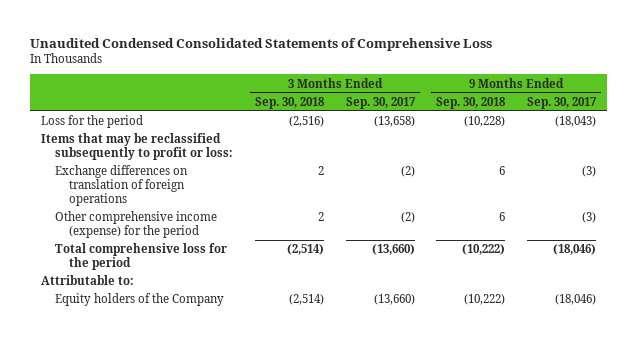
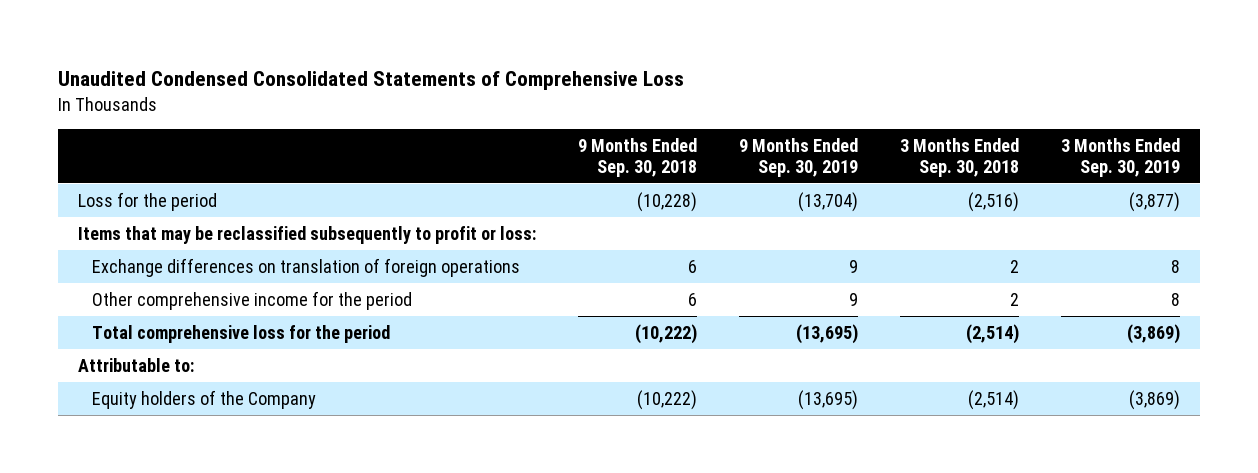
[345,96,416,109] Sep. 30, 2017 -> none
[526,96,597,109] Sep. 30, 2017 -> none
none -> [739,137,859,177] 9 Months Ended Sep. 30, 2019
none -> [1060,137,1180,177] 3 Months Ended Sep. 30, 2019
[55,211,218,239] Other comprehensive income (expense) for the period -> [92,290,413,310] Other comprehensive income for the period

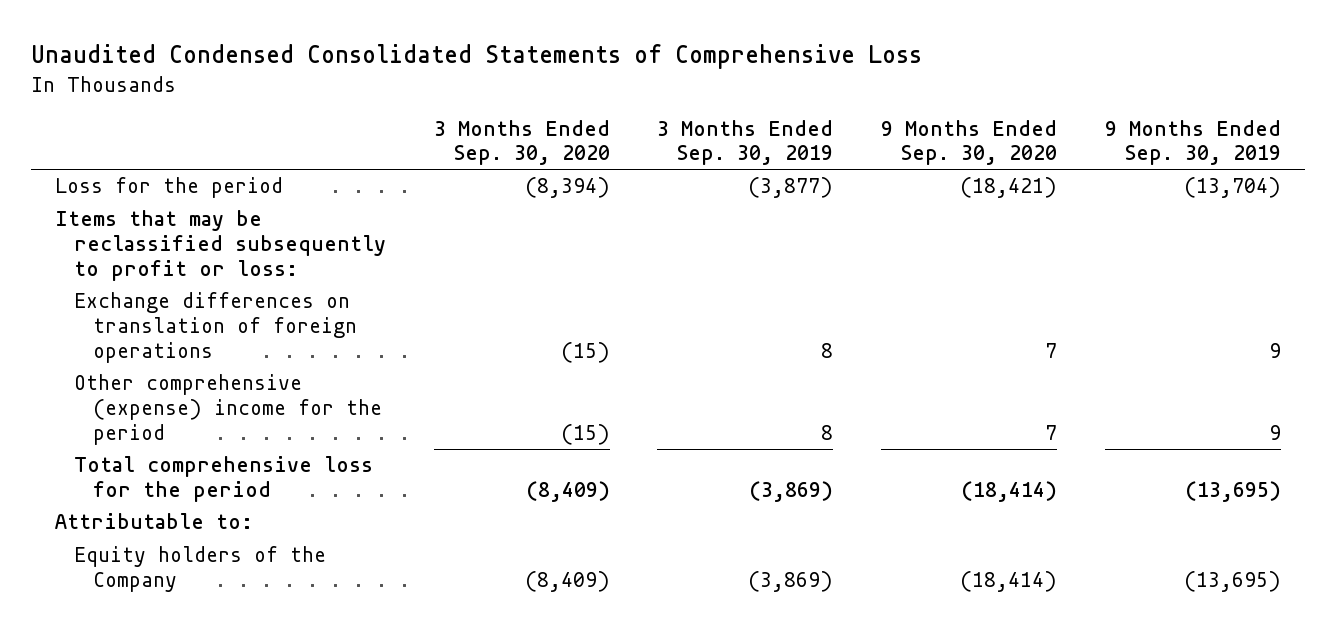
[578,137,698,177] 9 Months Ended Sep. 30, 2018 -> none
[899,137,1019,177] 3 Months Ended Sep. 30, 2018 -> none
none -> [433,119,610,166] 3 Months Ended Sep. 30, 2020
none -> [881,119,1058,166] 9 Months Ended Sep. 30, 2020
[92,290,413,310] Other comprehensive income for the period -> [73,374,382,445] Other comprehensive (expense) income for the period

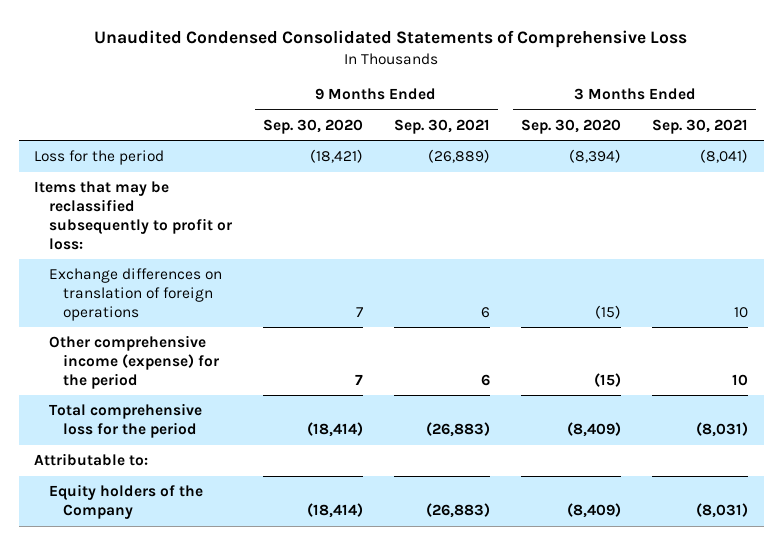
[657,119,834,166] 3 Months Ended Sep. 30, 2019 -> none
[1105,119,1282,166] 9 Months Ended Sep. 30, 2019 -> none
none -> [393,118,490,134] Sep. 30, 2021
none -> [652,118,749,134] Sep. 30, 2021
[73,374,382,445] Other comprehensive (expense) income for the period -> [48,335,219,389] Other comprehensive income (expense) for the period

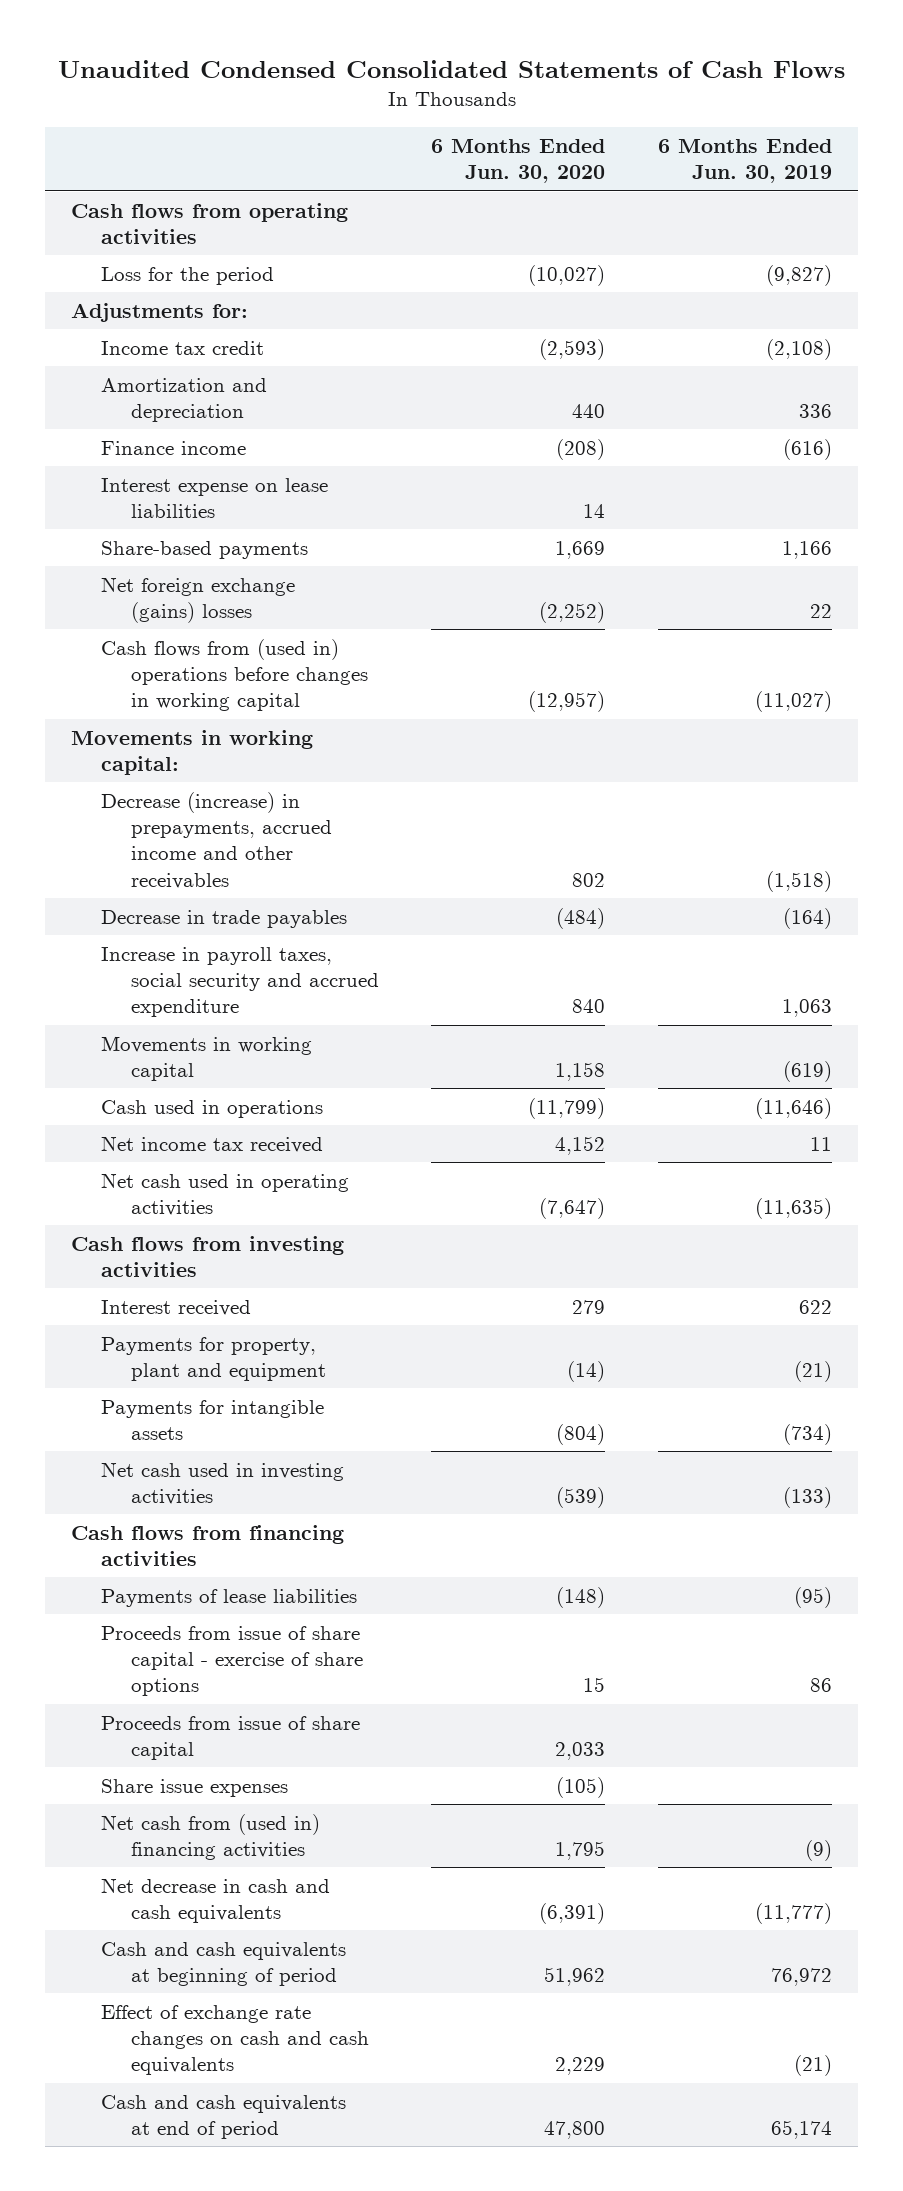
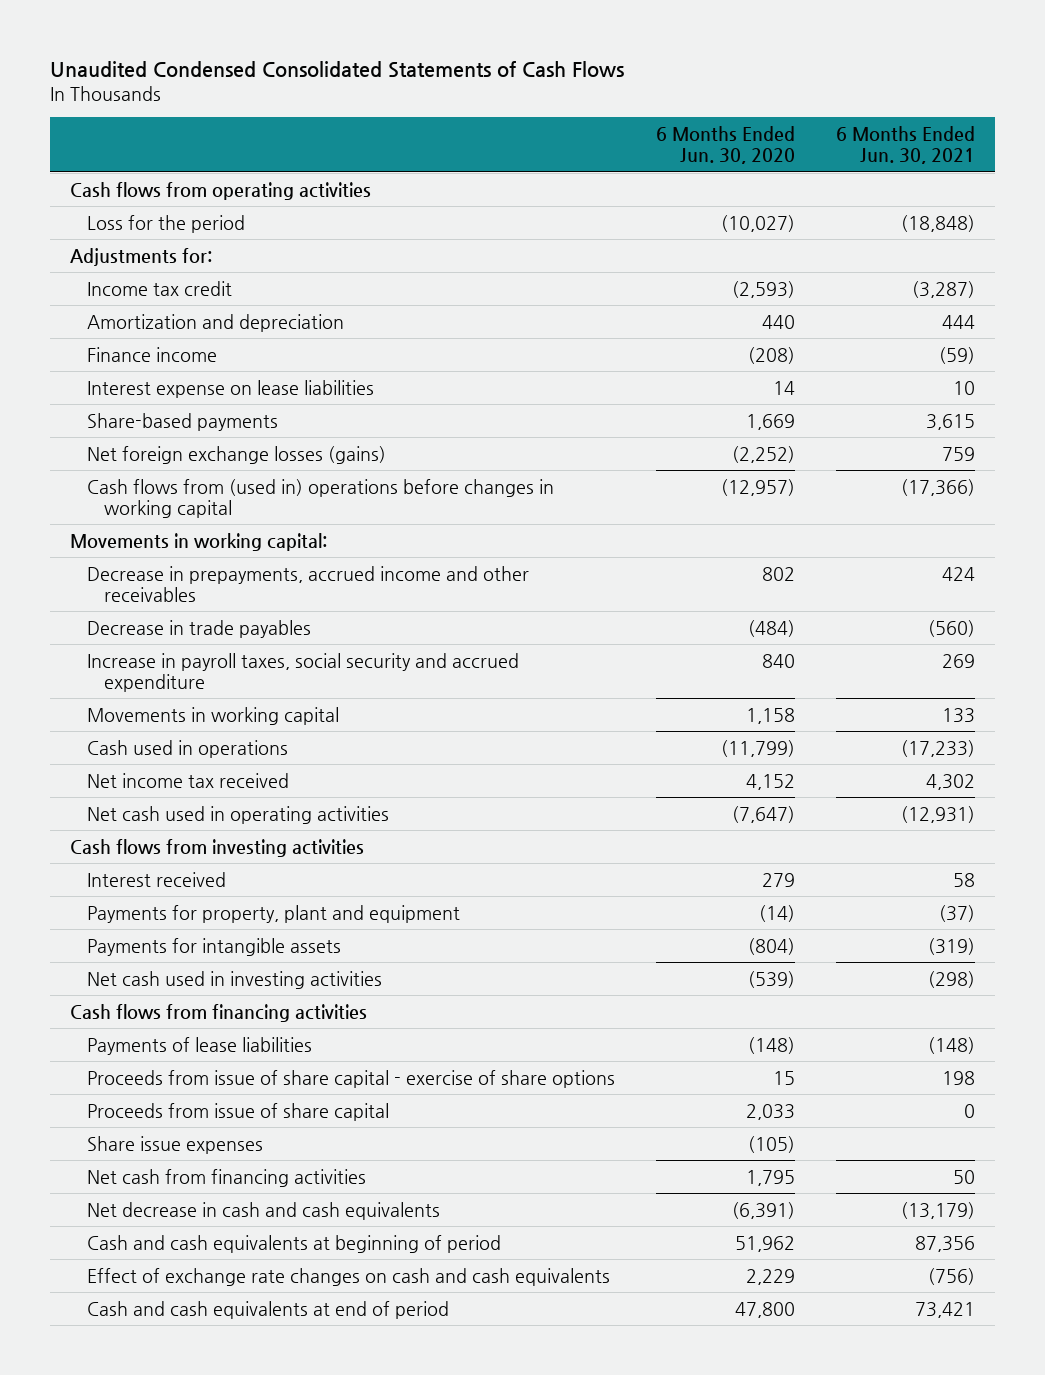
[657,139,832,184] 6 Months Ended Jun. 30, 2019 -> none
none -> [835,125,975,165] 6 Months Ended Jun. 30, 2021
[101,576,296,624] Net foreign exchange (gains) losses -> [87,445,387,464] Net foreign exchange losses (gains)
[101,791,332,889] Decrease (increase) in prepayments, accrued income and other receivables -> [87,565,530,602] Decrease in prepayments, accrued income and other receivables
[101,1813,321,1861] Net cash from (used in) financing activities -> [87,1168,367,1187] Net cash from financing activities

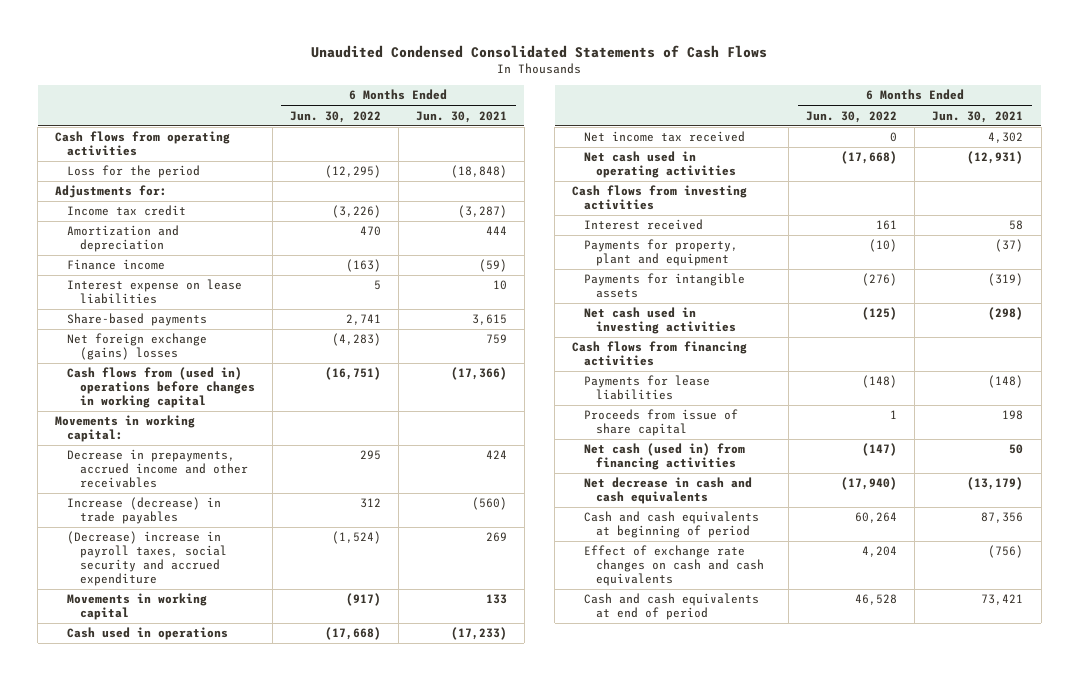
[655,125,795,165] 6 Months Ended Jun. 30, 2020 -> none
none -> [289,110,381,123] Jun. 30, 2022
[87,445,387,464] Net foreign exchange losses (gains) -> [67,333,208,361] Net foreign exchange (gains) losses
[87,619,312,638] Decrease in trade payables -> [67,497,222,525] Increase (decrease) in trade payables
[87,652,520,692] Increase in payroll taxes, social security and accrued expenditure -> [67,531,227,587] (Decrease) increase in payroll taxes, social security and accrued expenditure
[87,1069,616,1088] Proceeds from issue of share capital - exercise of share options -> none
[87,1135,264,1154] Share issue expenses -> none
[87,1036,313,1055] Payments of lease liabilities -> [584,375,711,401] Payments for lease liabilities
[963,1103,975,1118] 0 -> [1002,410,1024,421] 198
[87,1168,367,1187] Net cash from financing activities -> [584,443,746,471] Net cash (used in) from financing activities

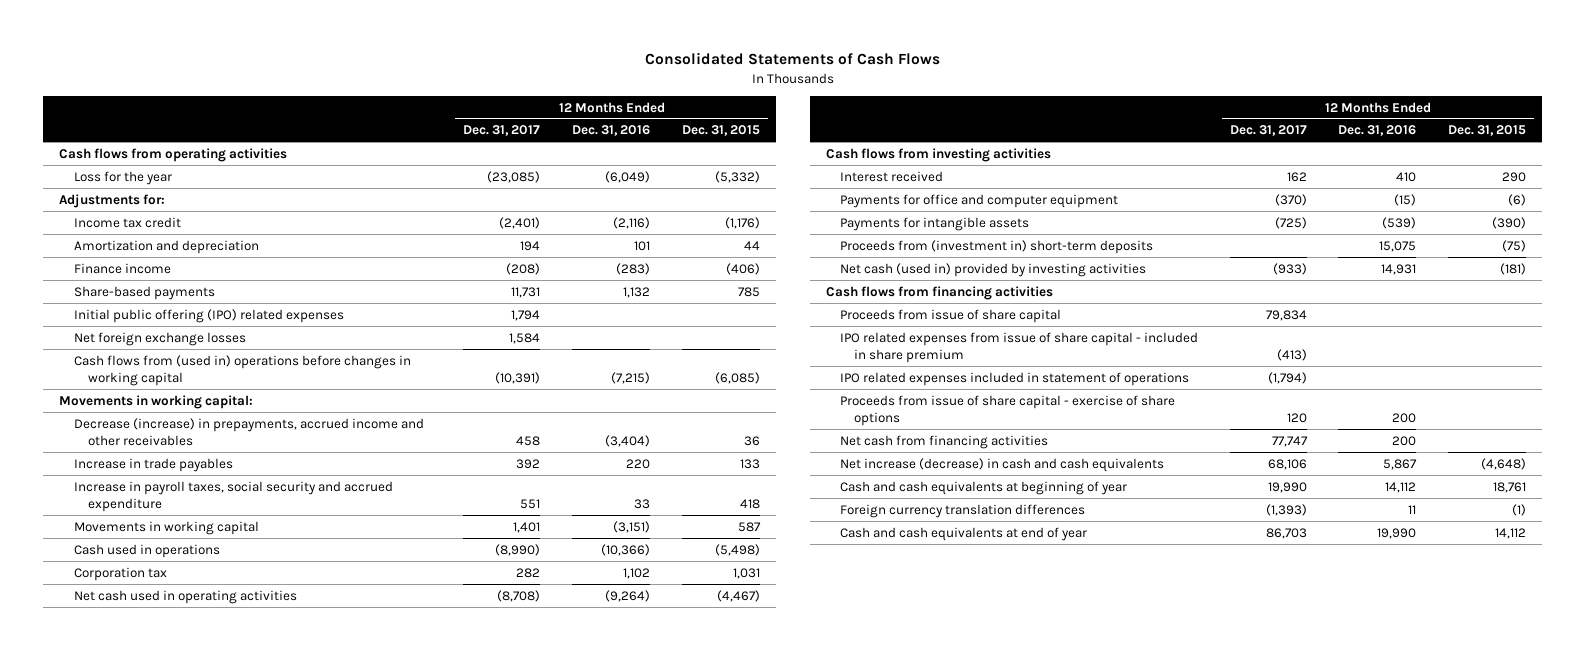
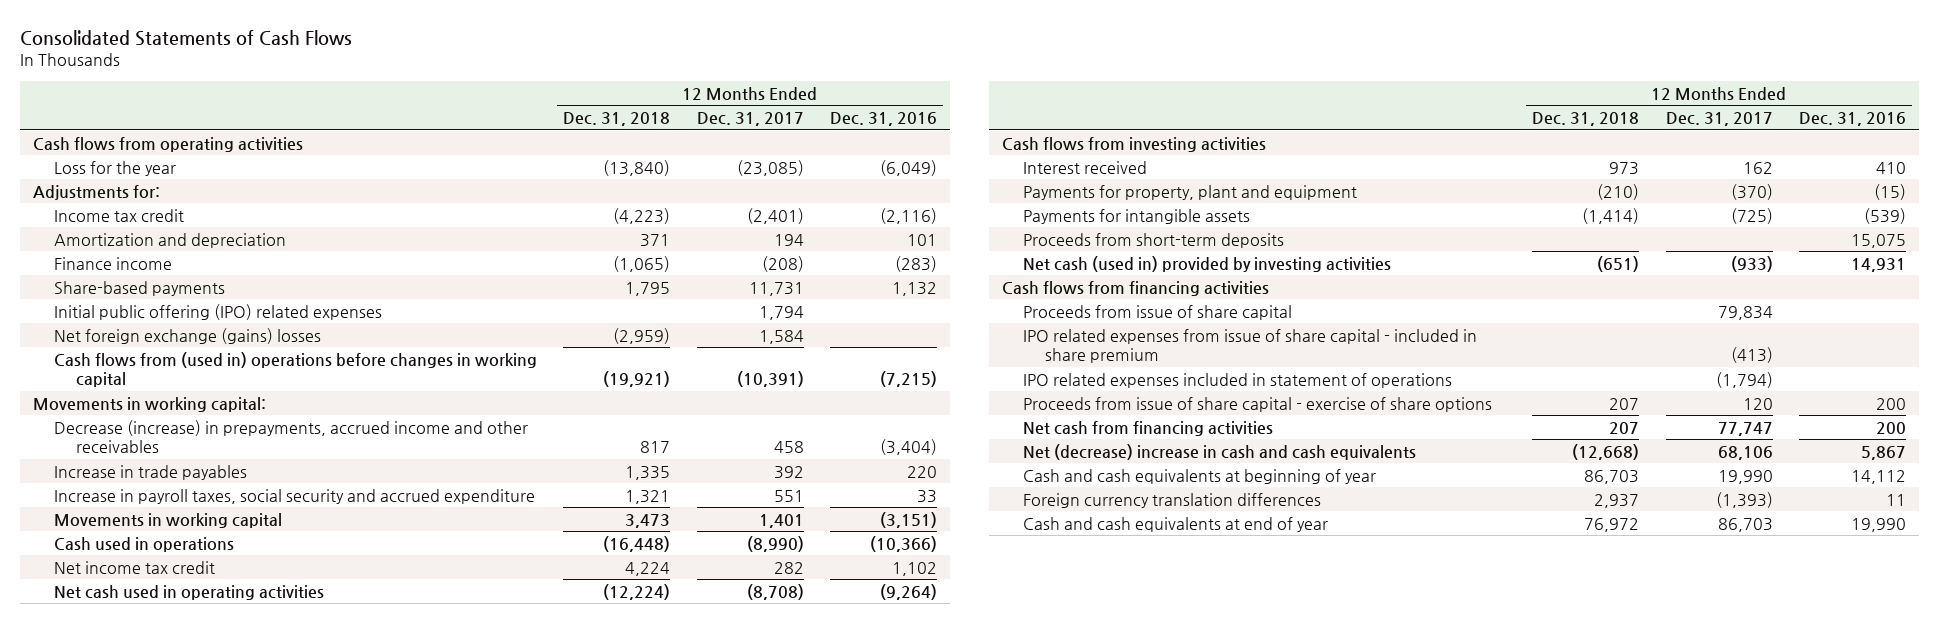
[681,125,760,137] Dec. 31, 2015 -> none
none -> [563,112,671,127] Dec. 31, 2018
[73,331,246,346] Net foreign exchange losses -> [54,327,322,344] Net foreign exchange (gains) losses
[73,566,167,581] Corporation tax -> [54,560,216,574] Net income tax credit
[839,193,1118,208] Payments for office and computer equipment -> [1023,184,1358,200] Payments for property, plant and equipment
[839,239,1153,254] Proceeds from (investment in) short-term deposits -> [1023,232,1285,248] Proceeds from short-term deposits
[839,457,1164,472] Net increase (decrease) in cash and cash equivalents -> [1023,443,1417,460] Net (decrease) increase in cash and cash equivalents

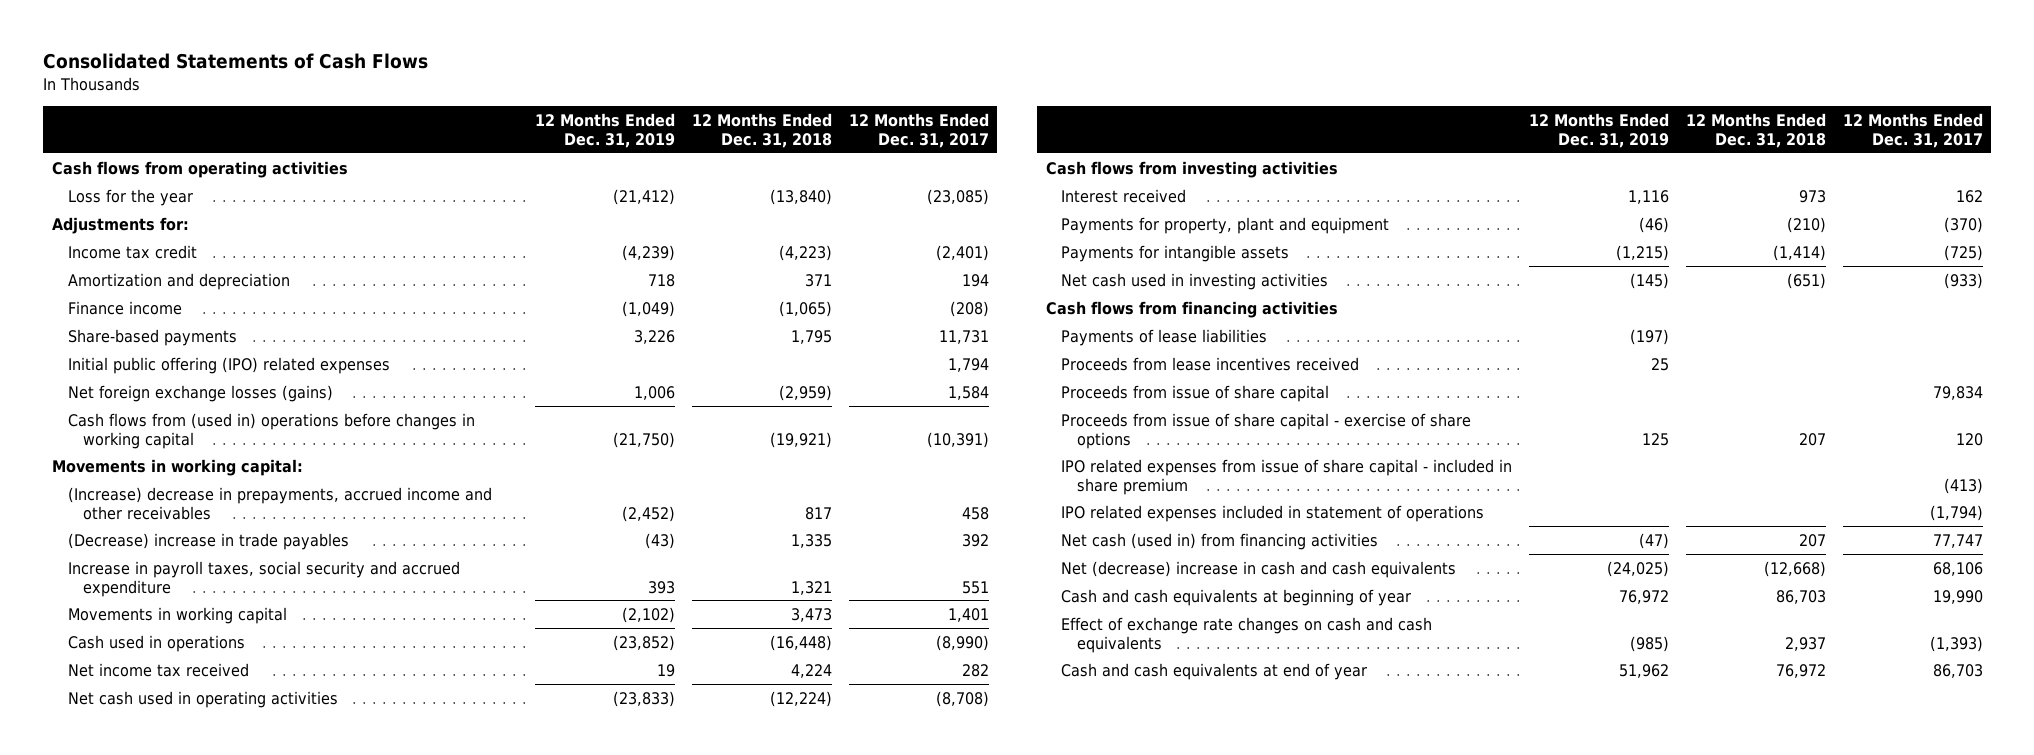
[829,112,937,127] Dec. 31, 2016 -> none
none -> [535,112,676,148] 12 Months Ended Dec. 31, 2019
[54,327,322,344] Net foreign exchange (gains) losses -> [67,384,333,402] Net foreign exchange losses (gains)
[54,419,529,454] Decrease (increase) in prepayments, accrued income and other receivables -> [67,486,492,520] (Increase) decrease in prepayments, accrued income and other receivables
[54,464,248,480] Increase in trade payables -> [67,532,349,550] (Decrease) increase in trade payables
[54,560,216,574] Net income tax credit -> [67,662,249,677] Net income tax received
[1023,232,1285,248] Proceeds from short-term deposits -> none
[1023,255,1392,272] Net cash (used in) provided by investing activities -> [1061,272,1329,290] Net cash used in investing activities
none -> [1061,328,1268,346] Payments of lease liabilities
none -> [1061,356,1360,371] Proceeds from lease incentives received
[1023,396,1493,412] Proceeds from issue of share capital - exercise of share options -> [1061,412,1472,449] Proceeds from issue of share capital - exercise of share options
[1023,420,1274,436] Net cash from financing activities -> [1061,532,1379,550] Net cash (used in) from financing activities
[1023,492,1322,508] Foreign currency translation differences -> [1061,616,1433,653] Effect of exchange rate changes on cash and cash equivalents

